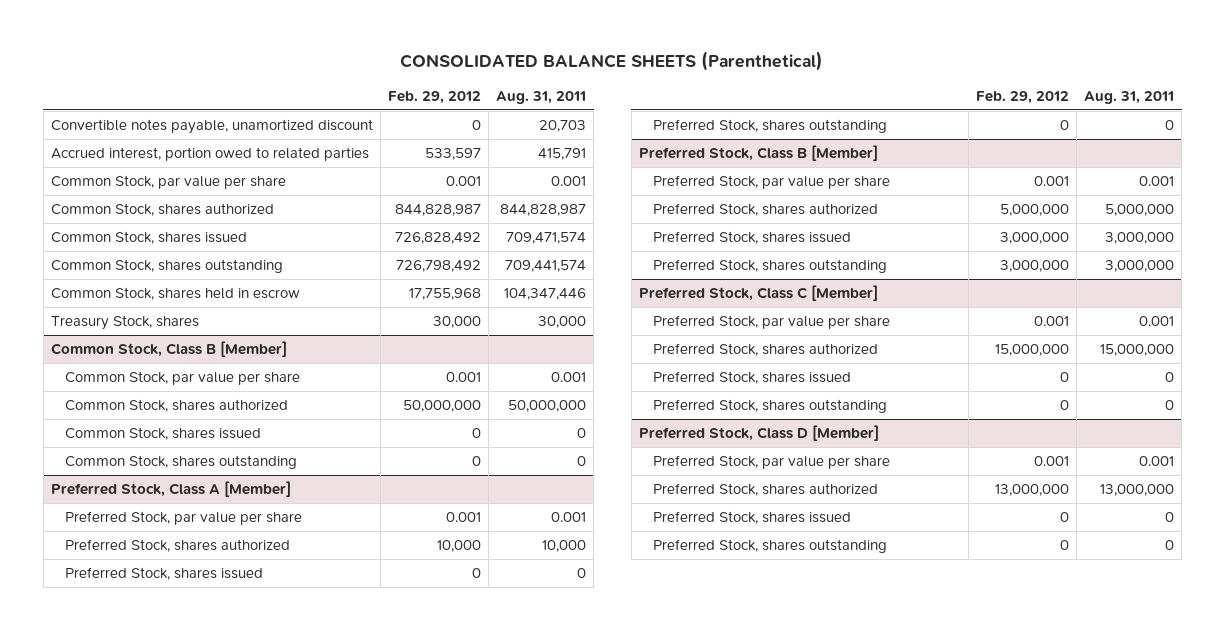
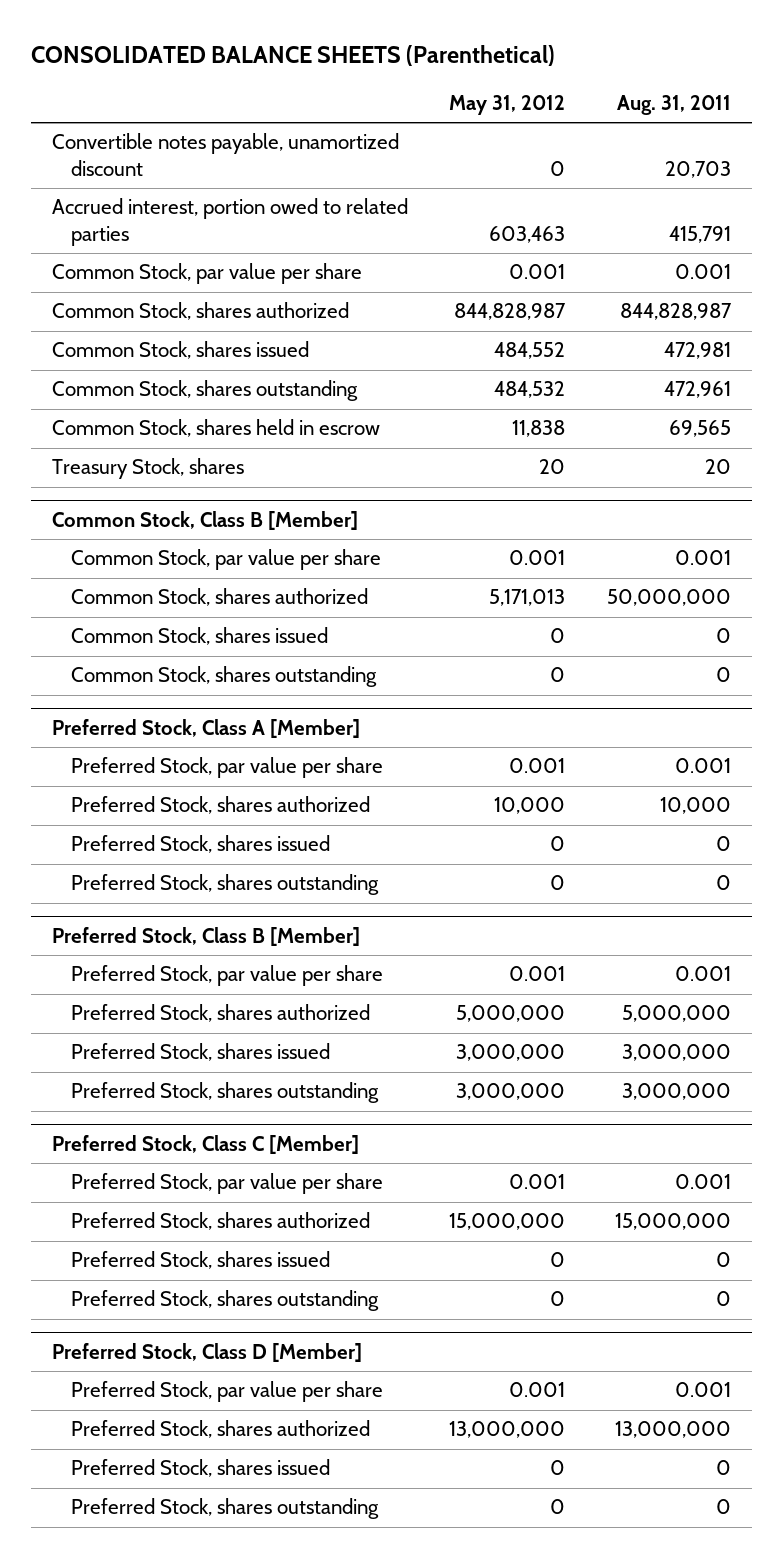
[387,90,481,104] Feb. 29, 2012 -> none
none -> [449,95,566,116] May 31, 2012
[506,232,587,245] 709,471,574 -> [664,342,732,360] 472,981
[505,260,587,273] 709,441,574 -> [664,381,732,399] 472,961
[504,288,587,301] 104,347,446 -> [669,420,732,438] 69,565
[538,316,587,329] 30,000 -> [705,459,732,475] 20

